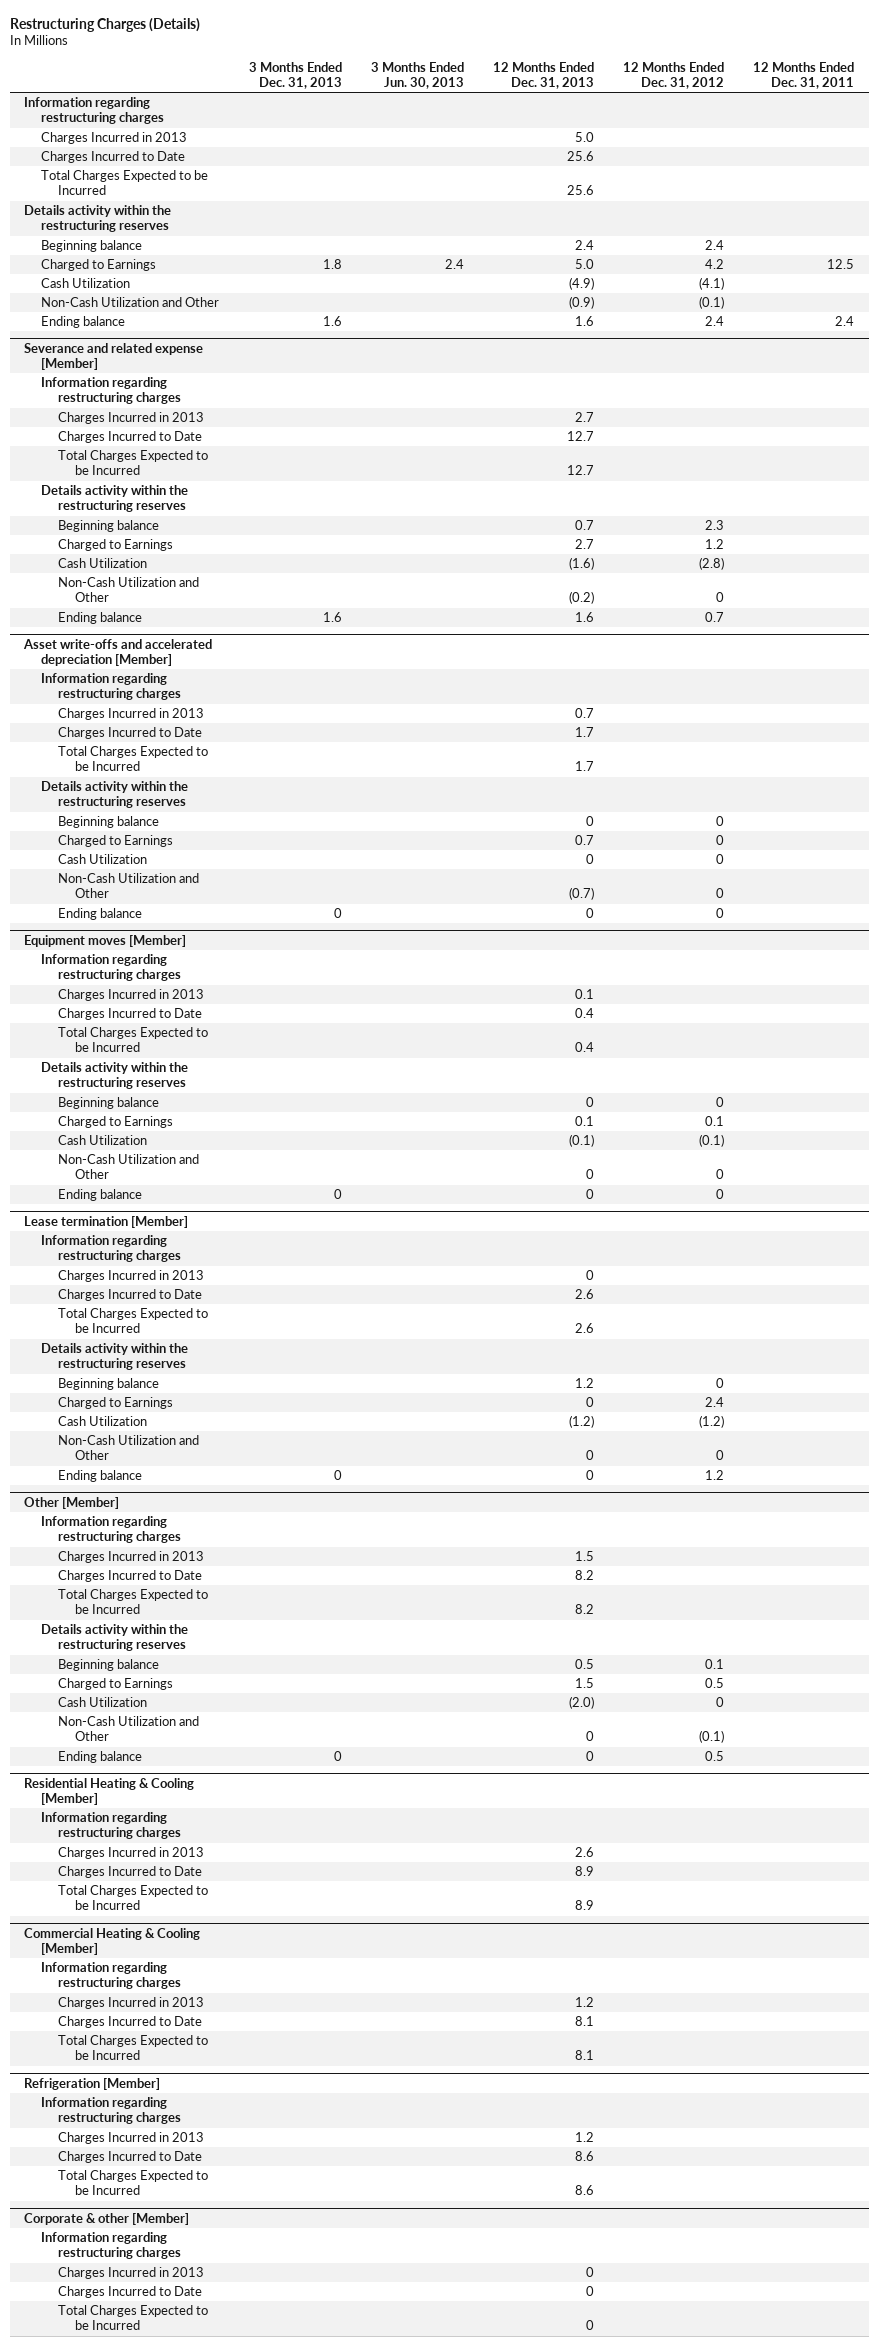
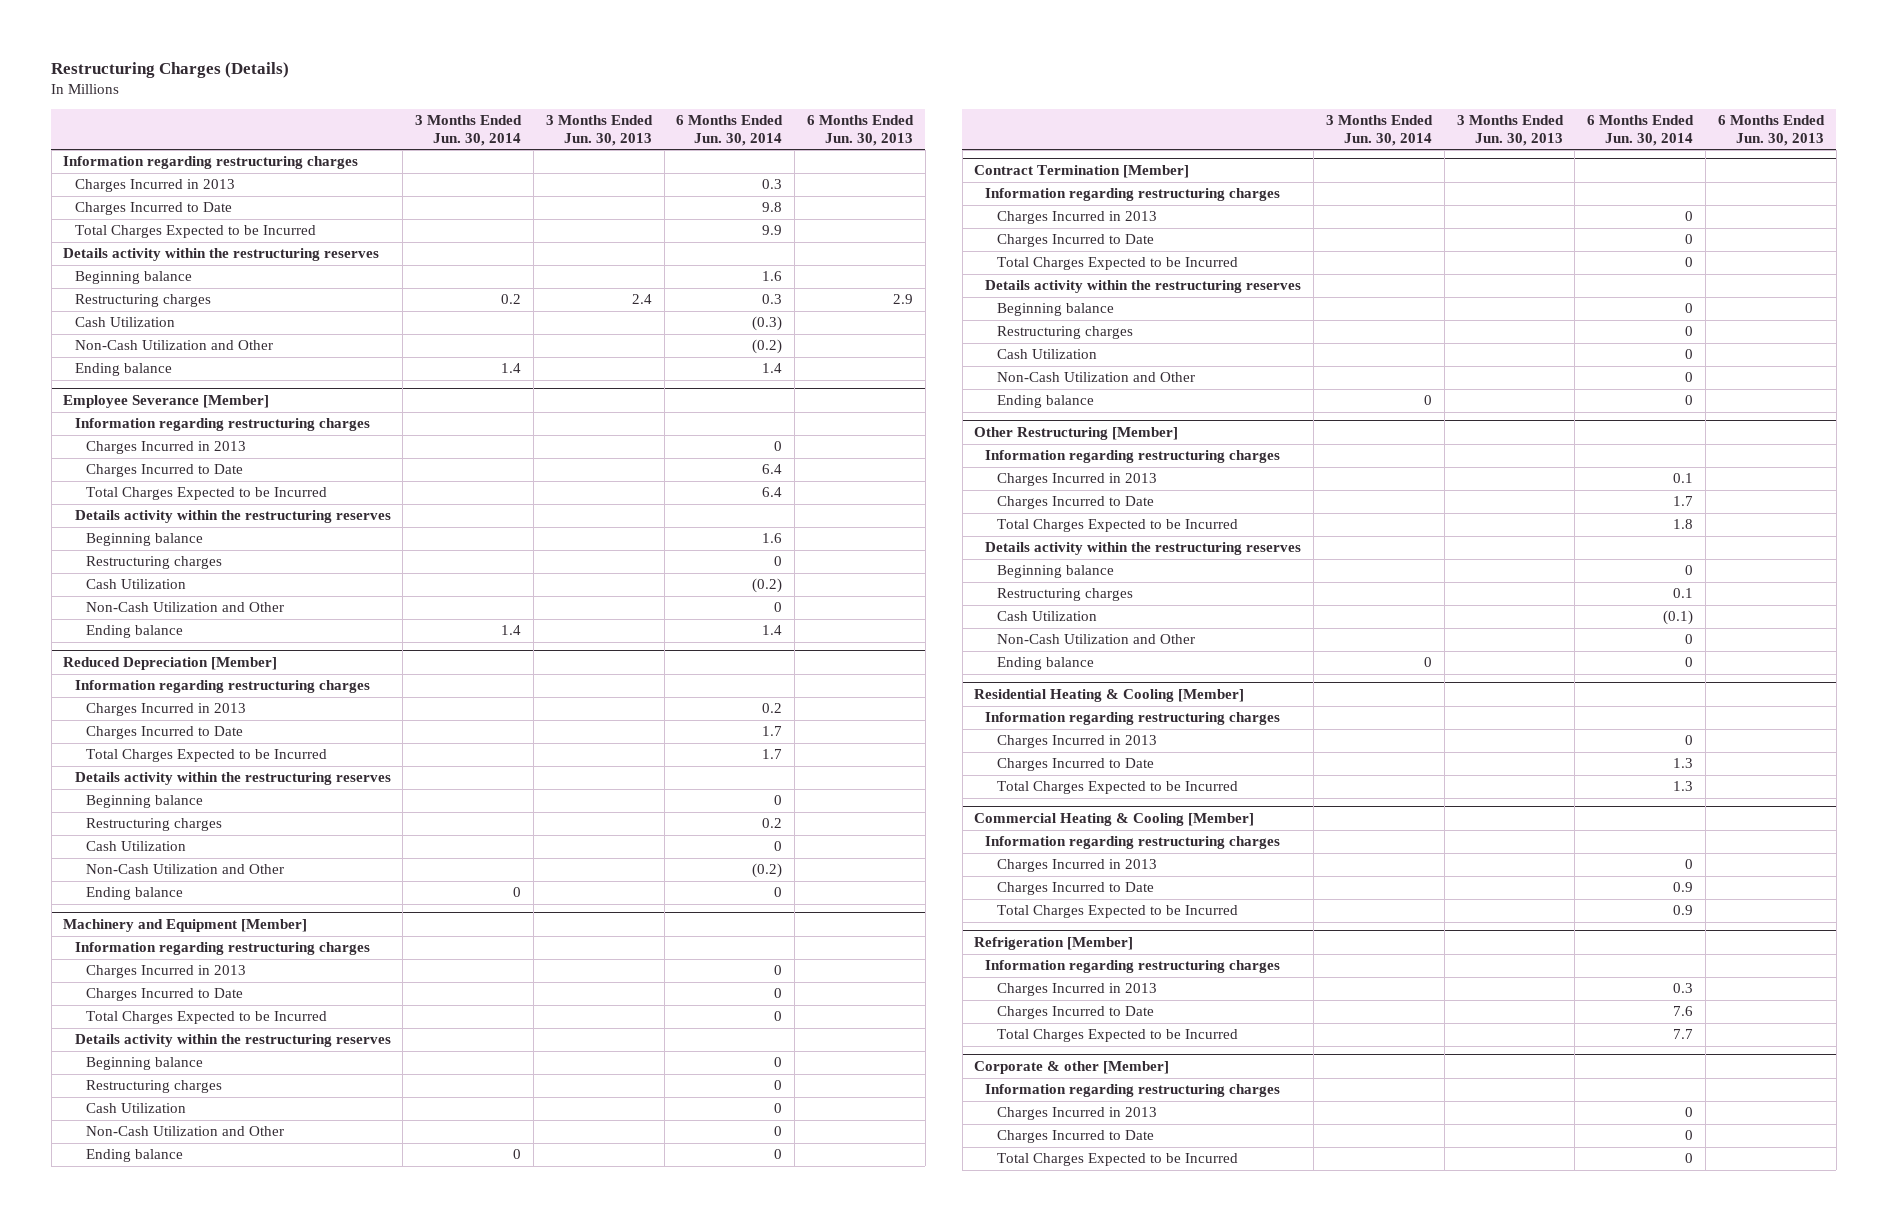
[248,61,342,90] 3 Months Ended Dec. 31, 2013 -> none
[492,61,594,90] 12 Months Ended Dec. 31, 2013 -> none
[623,61,725,90] 12 Months Ended Dec. 31, 2012 -> none
[753,61,855,90] 12 Months Ended Dec. 31, 2011 -> none
none -> [415,114,523,146] 3 Months Ended Jun. 30, 2014
none -> [676,114,784,146] 6 Months Ended Jun. 30, 2014
none -> [806,114,914,146] 6 Months Ended Jun. 30, 2013
[41,259,157,272] Charged to Earnings -> [74,294,211,308] Restructuring charges
[24,342,204,371] Severance and related expense [Member] -> none
[41,377,182,405] Information regarding restructuring charges -> none
[58,412,205,425] Charges Incurred in 2013 -> none
[58,431,203,444] Charges Incurred to Date -> none
[58,450,209,476] Total Charges Expected to be Incurred -> none
[41,485,189,513] Details activity within the restructuring reserves -> none
[58,520,160,533] Beginning balance -> none
[58,539,174,552] Charged to Earnings -> none
[58,558,148,569] Cash Utilization -> none
[58,577,200,603] Non-Cash Utilization and Other -> none
[58,612,143,625] Ending balance -> none
[23,638,213,667] Asset write-offs and accelerated depreciation [Member] -> none
[41,673,182,701] Information regarding restructuring charges -> none
[58,708,205,721] Charges Incurred in 2013 -> none
[58,727,203,740] Charges Incurred to Date -> none
[58,746,209,772] Total Charges Expected to be Incurred -> none
[41,781,189,809] Details activity within the restructuring reserves -> none
[58,816,160,829] Beginning balance -> none
[58,835,174,848] Charged to Earnings -> none
[58,854,148,865] Cash Utilization -> none
[58,873,200,899] Non-Cash Utilization and Other -> none
[58,908,143,921] Ending balance -> none
[24,934,187,947] Equipment moves [Member] -> none
[41,954,182,982] Information regarding restructuring charges -> none
[58,989,205,1002] Charges Incurred in 2013 -> none
[58,1008,203,1021] Charges Incurred to Date -> none
[58,1027,209,1053] Total Charges Expected to be Incurred -> none
[41,1062,189,1090] Details activity within the restructuring reserves -> none
[58,1097,160,1110] Beginning balance -> none
[58,1116,174,1129] Charged to Earnings -> none
[58,1135,148,1146] Cash Utilization -> none
[58,1154,200,1180] Non-Cash Utilization and Other -> none
[58,1189,143,1202] Ending balance -> none
[24,1215,189,1228] Lease termination [Member] -> none
[41,1235,182,1263] Information regarding restructuring charges -> none
[58,1270,205,1283] Charges Incurred in 2013 -> none
[58,1289,203,1302] Charges Incurred to Date -> none
[58,1308,209,1334] Total Charges Expected to be Incurred -> none
[41,1343,189,1371] Details activity within the restructuring reserves -> none
[58,1378,160,1391] Beginning balance -> none
[58,1397,174,1410] Charged to Earnings -> none
[58,1416,148,1427] Cash Utilization -> none
[58,1435,200,1461] Non-Cash Utilization and Other -> none
[58,1470,143,1483] Ending balance -> none
none -> [63,395,270,409] Employee Severance [Member]
none -> [74,418,370,432] Information regarding restructuring charges
none -> [85,441,246,455] Charges Incurred in 2013
none -> [85,464,243,478] Charges Incurred to Date
none -> [85,487,327,501] Total Charges Expected to be Incurred
none -> [74,510,391,524] Details activity within the restructuring reserves
none -> [85,533,203,547] Beginning balance
none -> [85,556,222,570] Restructuring charges
none -> [85,579,186,590] Cash Utilization
none -> [85,602,284,613] Non-Cash Utilization and Other
none -> [85,625,183,639] Ending balance
none -> [63,657,278,671] Reduced Depreciation [Member]
none -> [74,680,370,694] Information regarding restructuring charges
none -> [85,703,246,717] Charges Incurred in 2013
none -> [85,726,243,740] Charges Incurred to Date
none -> [85,749,327,763] Total Charges Expected to be Incurred
none -> [74,772,391,786] Details activity within the restructuring reserves
none -> [85,795,203,809] Beginning balance
none -> [85,818,222,832] Restructuring charges
none -> [85,841,186,852] Cash Utilization
none -> [85,864,284,875] Non-Cash Utilization and Other
none -> [85,887,183,901] Ending balance
none -> [63,919,308,933] Machinery and Equipment [Member]
none -> [74,942,370,956] Information regarding restructuring charges
none -> [85,965,246,979] Charges Incurred in 2013
none -> [85,988,243,1002] Charges Incurred to Date
none -> [85,1011,327,1025] Total Charges Expected to be Incurred
none -> [74,1034,391,1048] Details activity within the restructuring reserves
none -> [85,1057,203,1071] Beginning balance
none -> [85,1080,222,1094] Restructuring charges
none -> [85,1103,186,1114] Cash Utilization
none -> [85,1126,284,1137] Non-Cash Utilization and Other
none -> [85,1149,183,1163] Ending balance
none -> [974,165,1190,179] Contract Termination [Member]
none -> [985,188,1281,202] Information regarding restructuring charges
none -> [996,211,1157,225] Charges Incurred in 2013
none -> [996,234,1154,248] Charges Incurred to Date
none -> [996,257,1238,271] Total Charges Expected to be Incurred
none -> [985,280,1302,294] Details activity within the restructuring reserves
none -> [996,303,1114,317] Beginning balance
none -> [996,326,1133,340] Restructuring charges
none -> [996,349,1097,360] Cash Utilization
none -> [996,372,1195,383] Non-Cash Utilization and Other
none -> [996,395,1094,409] Ending balance
[24,1496,120,1509] Other [Member] -> [974,427,1179,441] Other Restructuring [Member]
[58,1678,174,1691] Charged to Earnings -> [996,588,1133,602] Restructuring charges

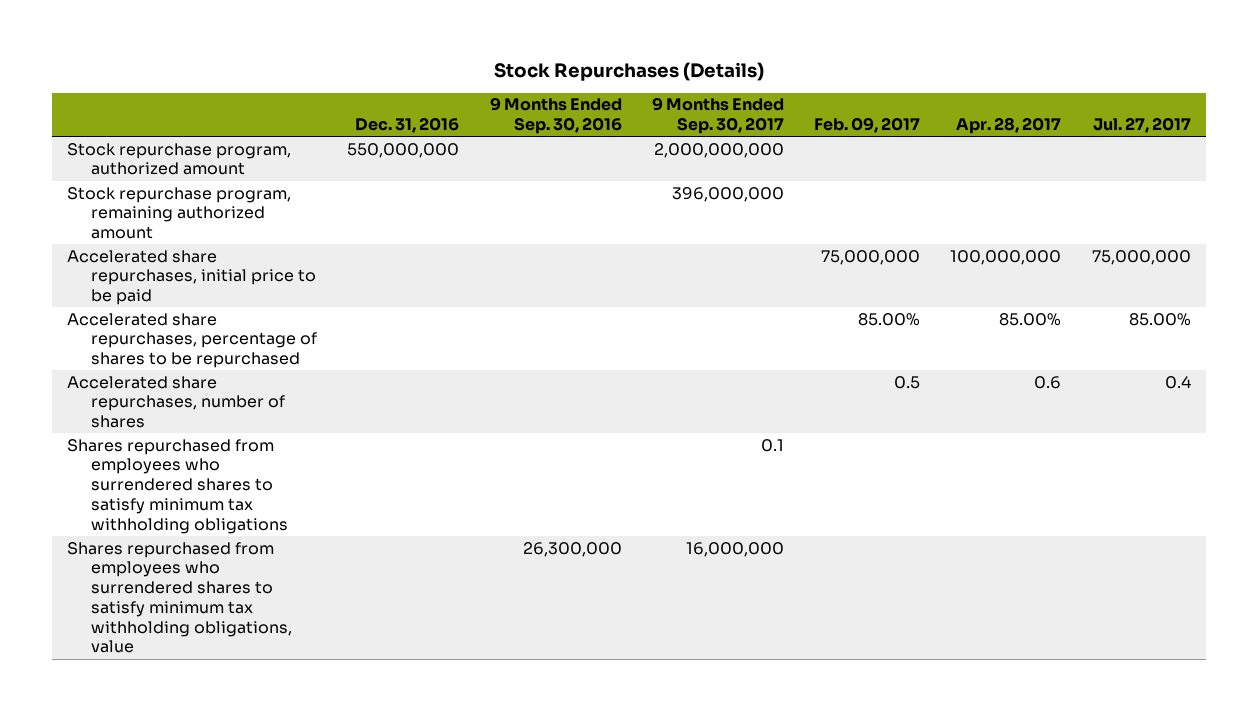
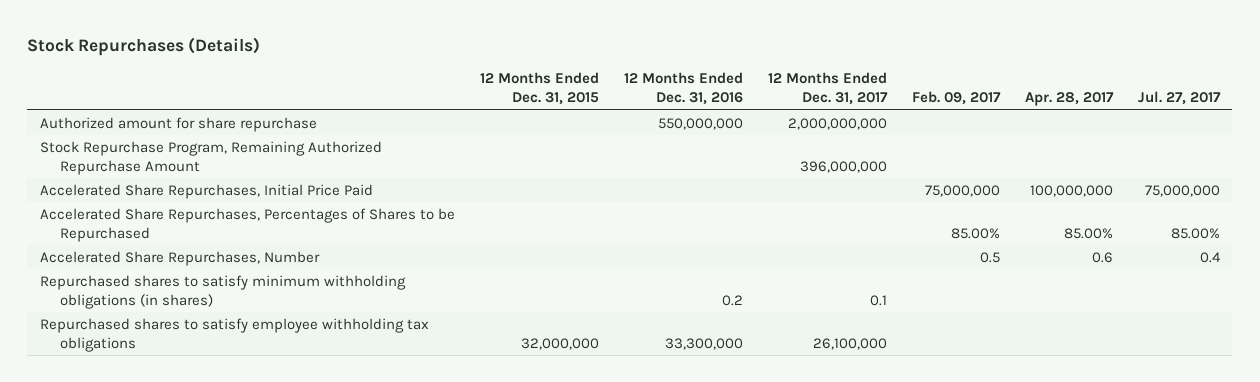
[355,117,460,134] Dec. 31, 2016 -> none
[489,97,622,135] 9 Months Ended Sep. 30, 2016 -> none
[651,97,784,135] 9 Months Ended Sep. 30, 2017 -> none
none -> [479,72,599,106] 12 Months Ended Dec. 31, 2015
none -> [623,72,743,106] 12 Months Ended Dec. 31, 2016
none -> [767,72,888,106] 12 Months Ended Dec. 31, 2017
[67,142,292,176] Stock repurchase program, authorized amount -> [39,117,317,133] Authorized amount for share repurchase
[67,186,292,240] Stock repurchase program, remaining authorized amount -> [39,141,382,175] Stock Repurchase Program, Remaining Authorized Repurchase Amount
[67,249,316,306] Accelerated share repurchases, initial price to be paid -> [39,184,373,200] Accelerated Share Repurchases, Initial Price Paid
[67,312,317,369] Accelerated share repurchases, percentage of shares to be repurchased -> [39,208,455,242] Accelerated Share Repurchases, Percentages of Shares to be Repurchased
[67,375,285,429] Accelerated share repurchases, number of shares -> [39,251,320,267] Accelerated Share Repurchases, Number
[67,438,288,534] Shares repurchased from employees who surrendered shares to satisfy minimum tax withholding obligations -> [39,275,406,309] Repurchased shares to satisfy minimum withholding obligations (in shares)
[67,541,292,654] Shares repurchased from employees who surrendered shares to satisfy minimum tax withholding obligations, value -> [39,318,429,352] Repurchased shares to satisfy employee withholding tax obligations

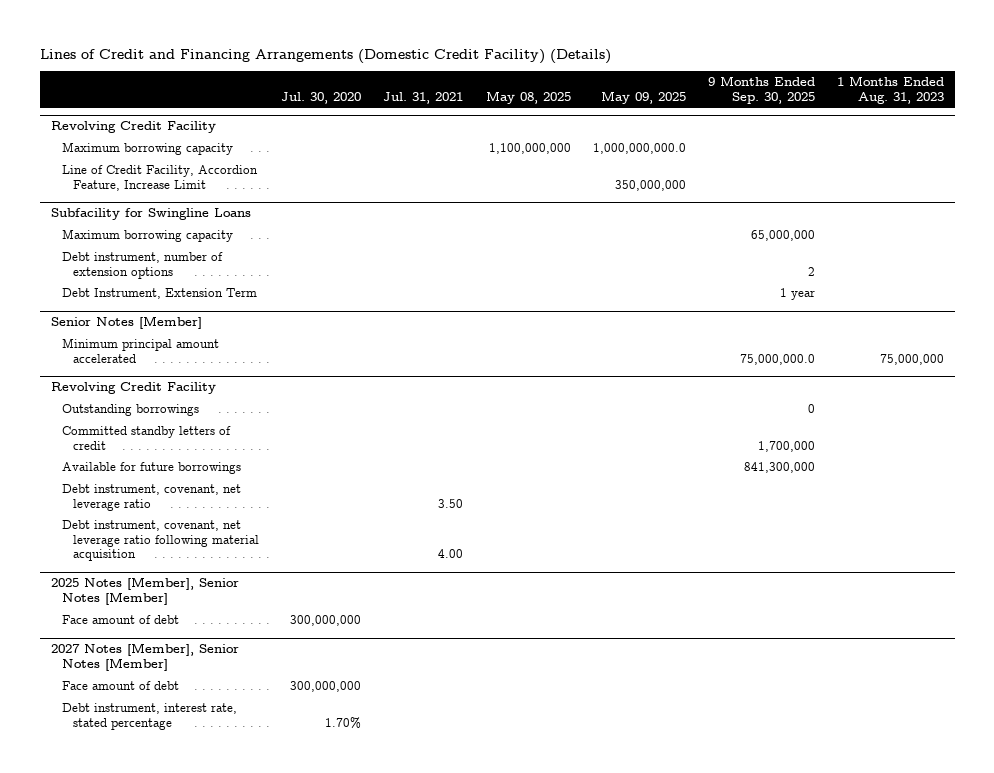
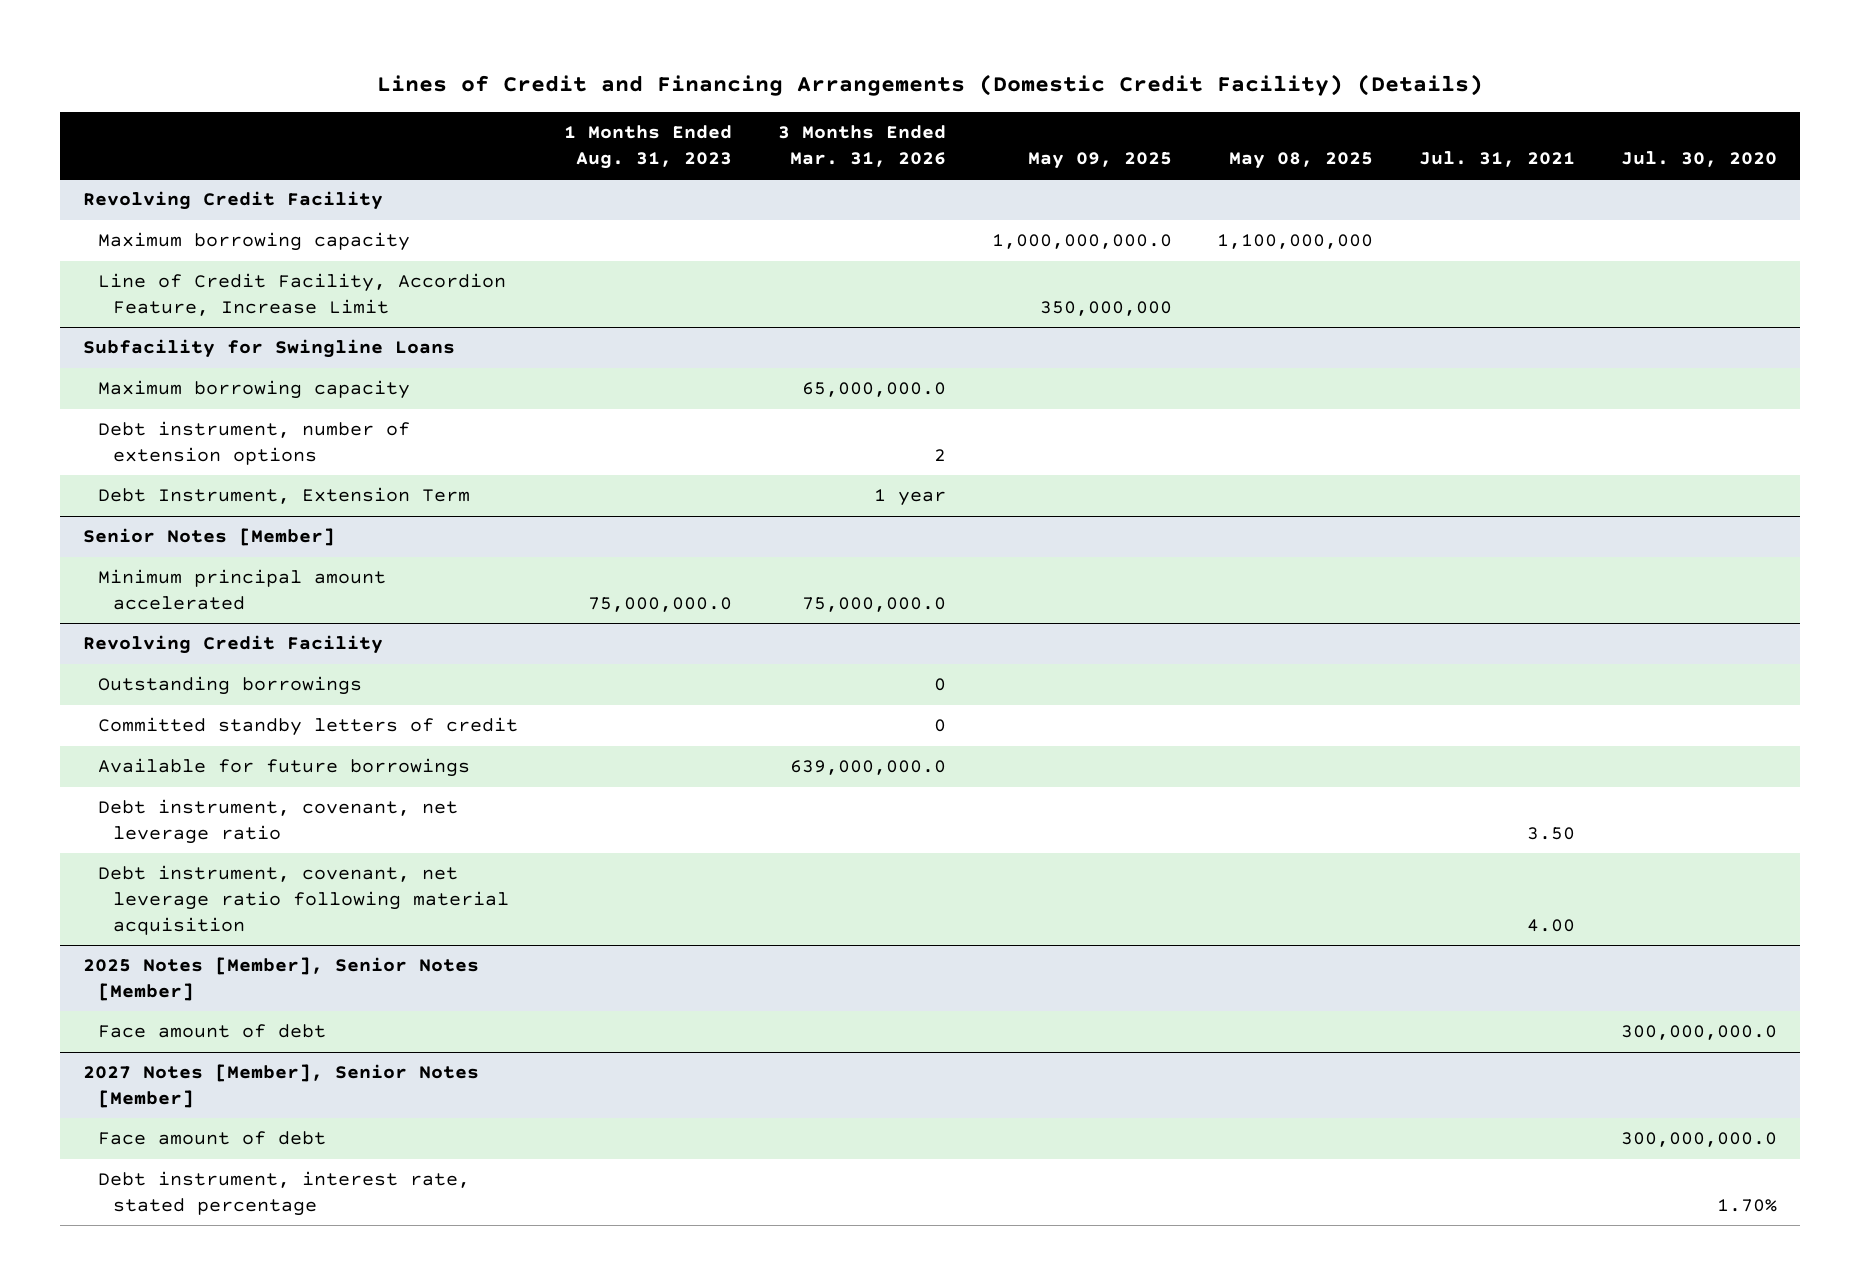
[707,76,815,104] 9 Months Ended Sep. 30, 2025 -> none
none -> [777,125,946,167] 3 Months Ended Mar. 31, 2026
[879,353,944,365] 75,000,000 -> [587,596,732,612] 75,000,000.0
[290,615,362,627] 300,000,000 -> [1621,1025,1778,1041] 300,000,000.0
[290,681,362,693] 300,000,000 -> [1621,1132,1778,1148] 300,000,000.0

